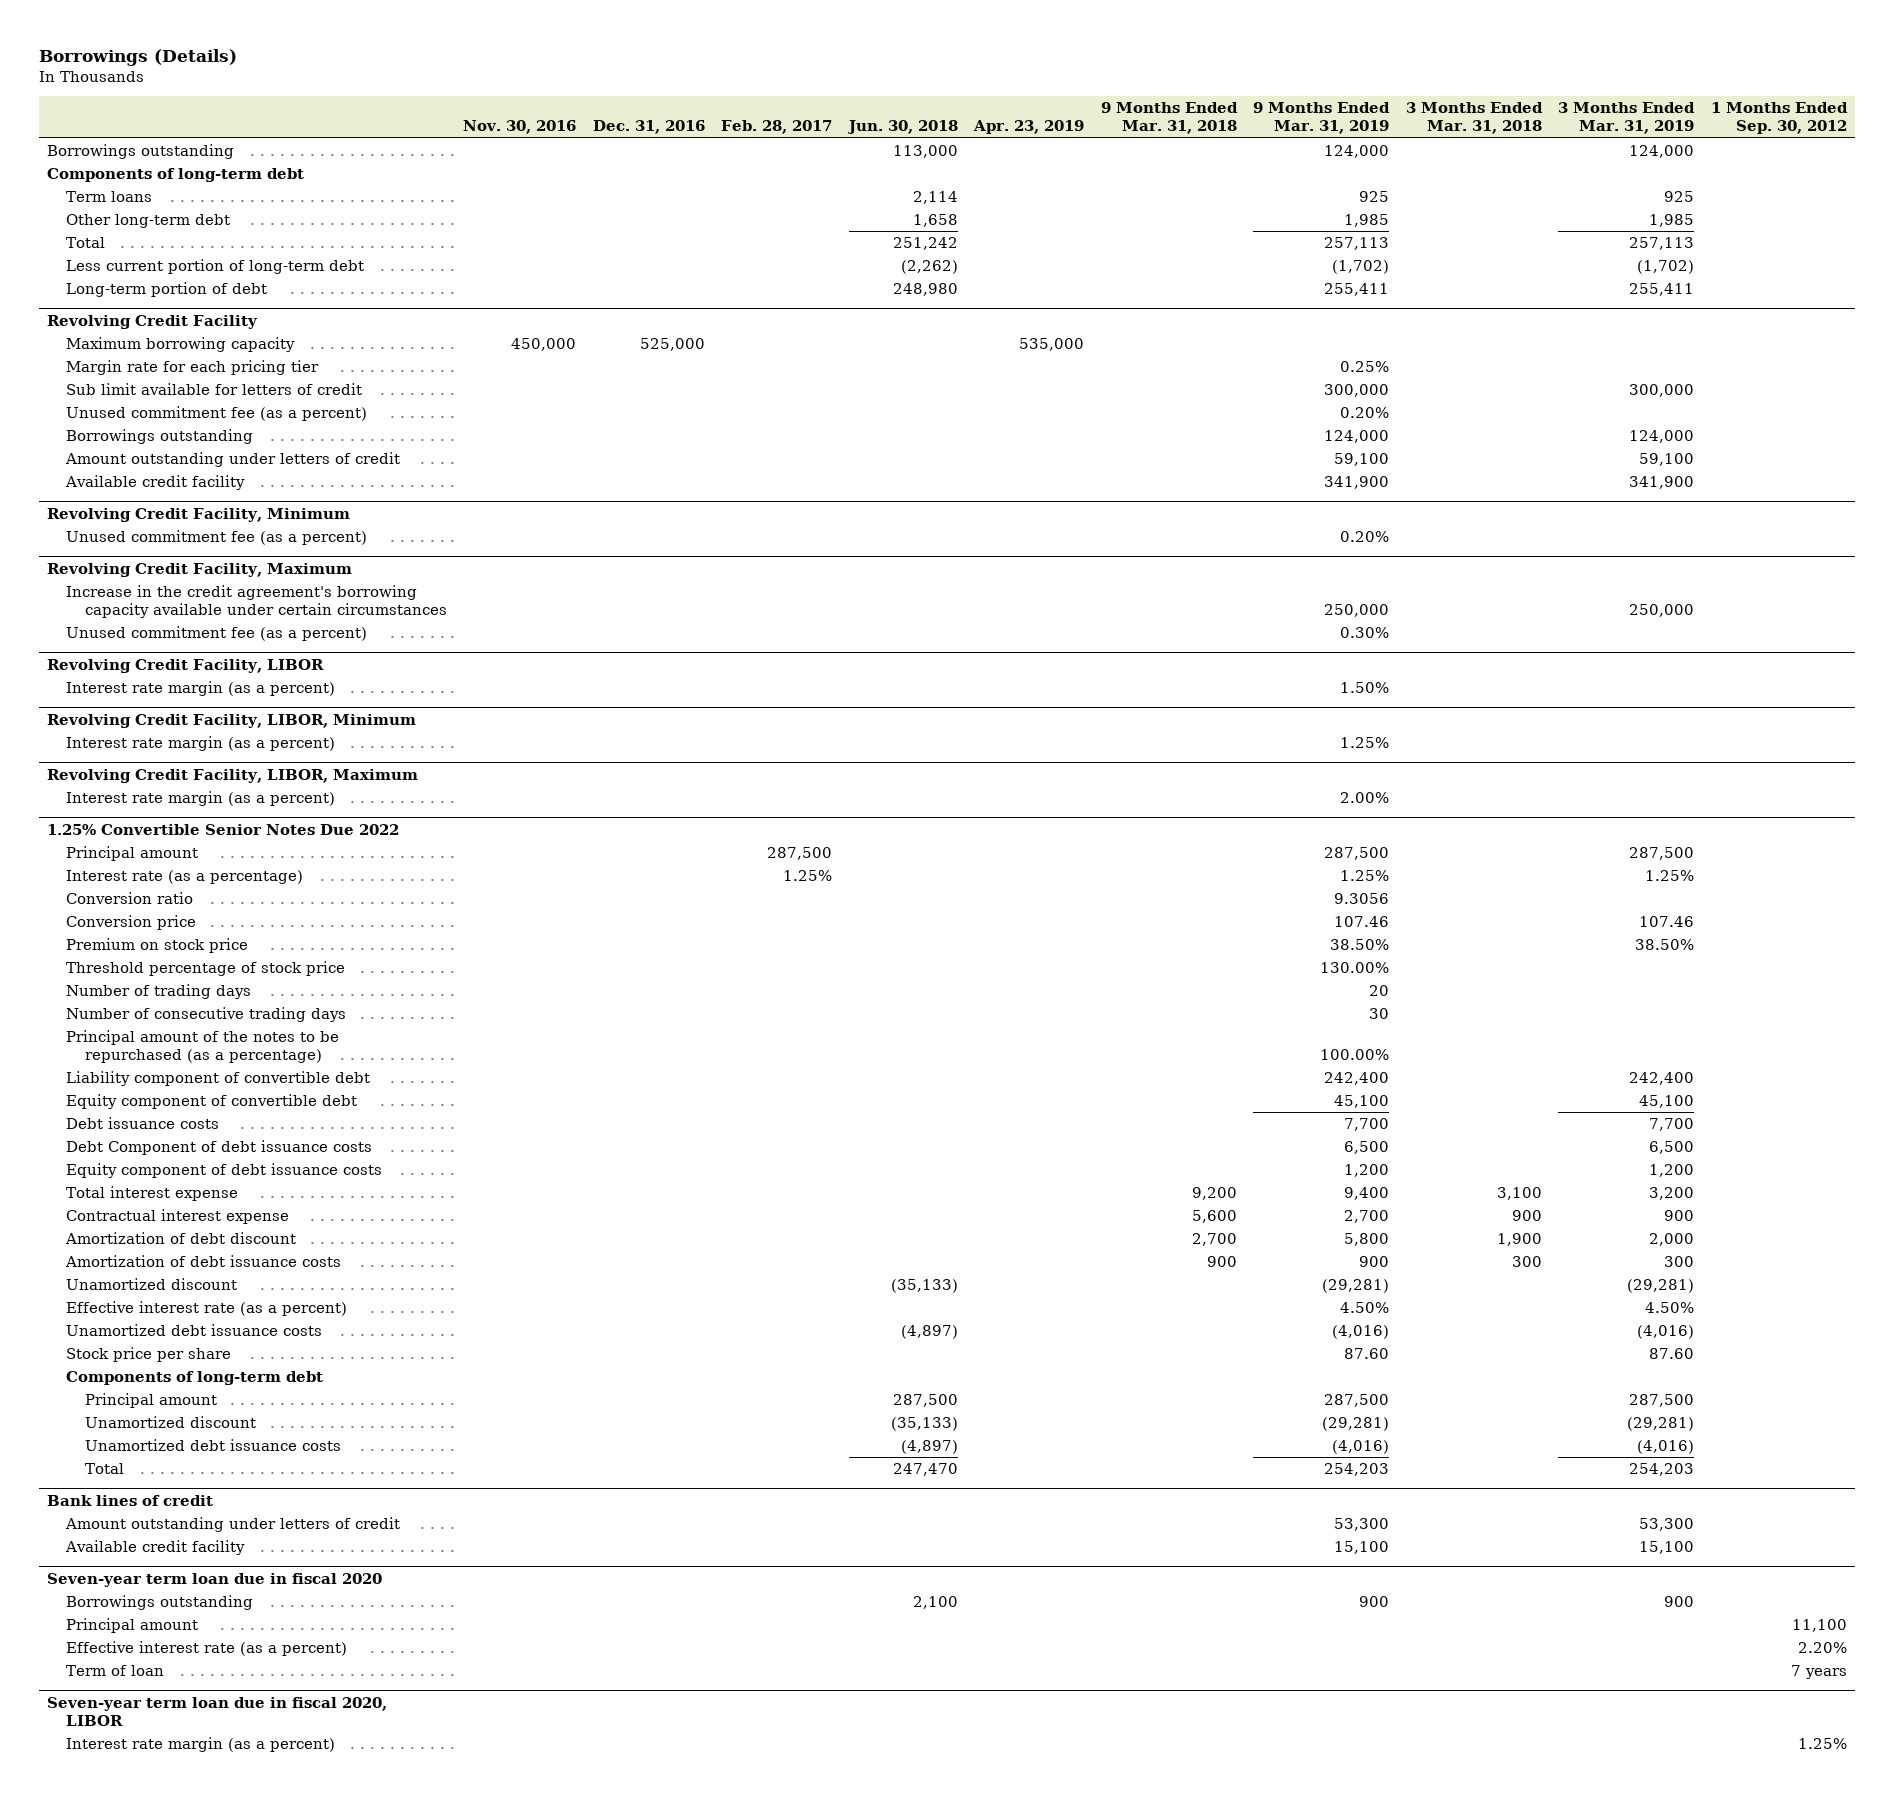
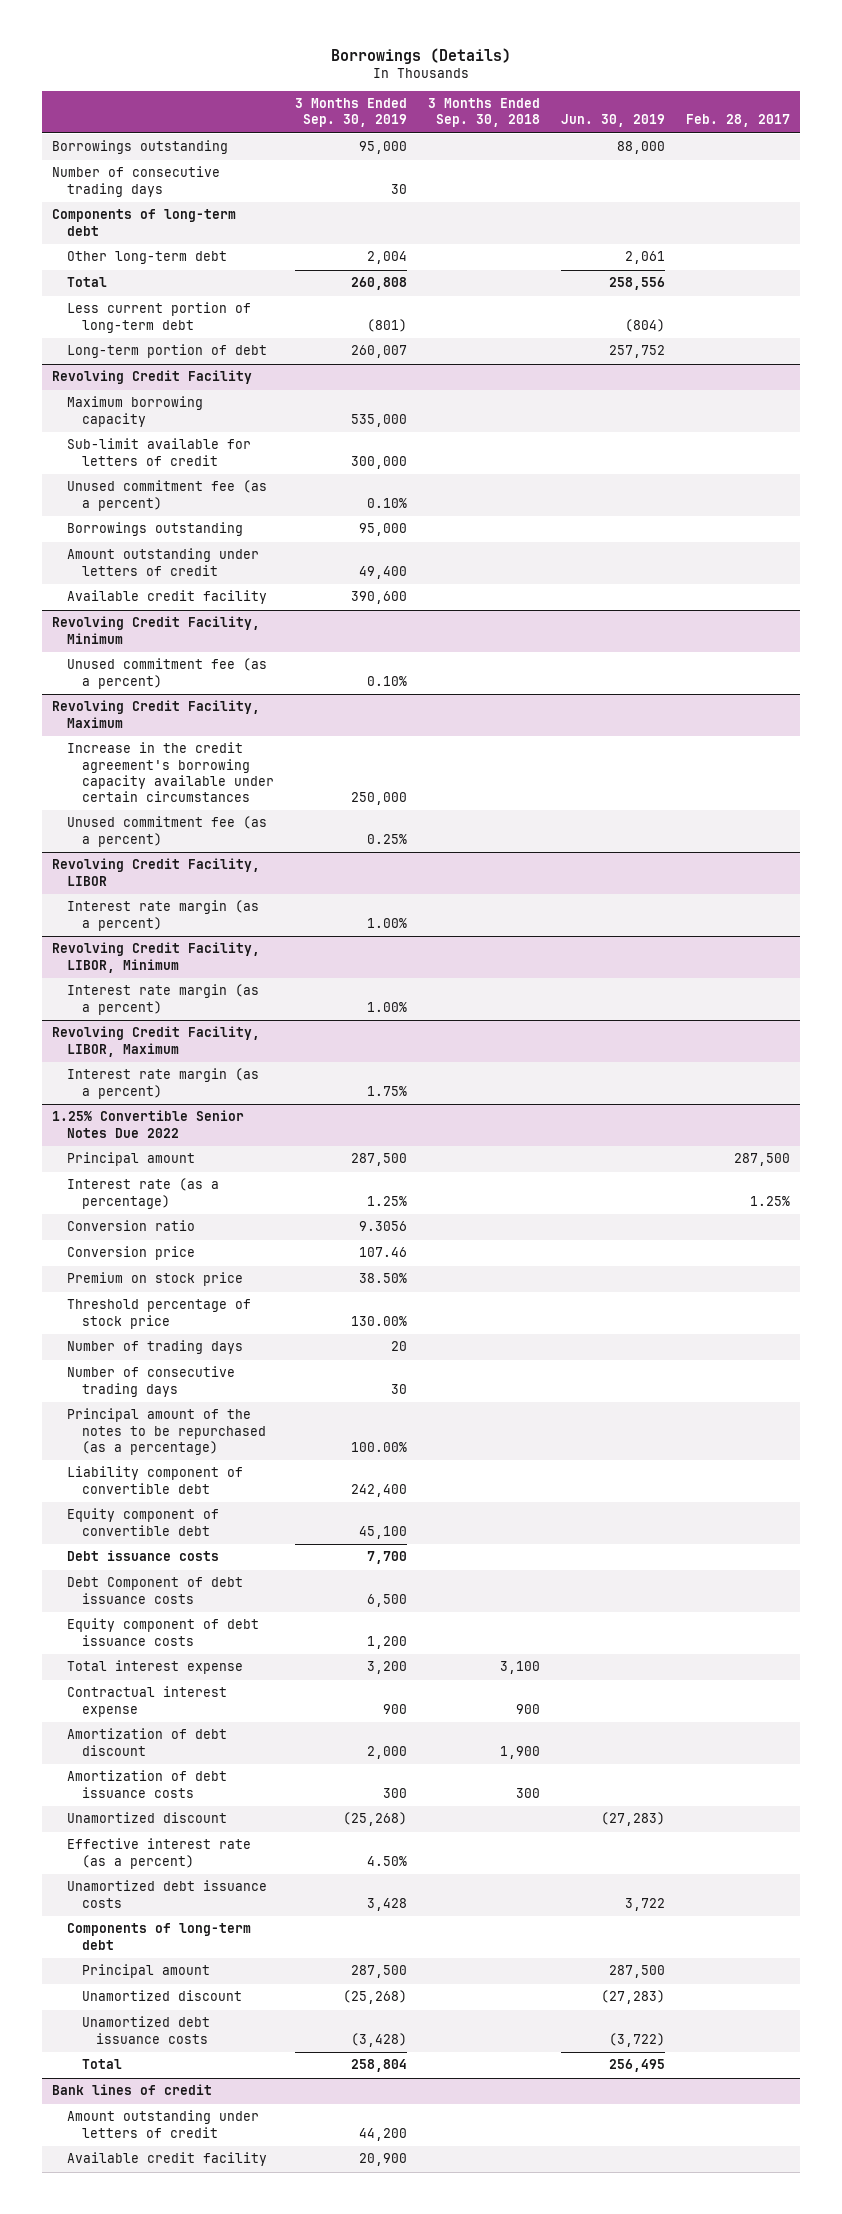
[463,120,577,135] Nov. 30, 2016 -> none
[592,120,705,135] Dec. 31, 2016 -> none
[846,120,958,135] Jun. 30, 2018 -> none
[973,120,1085,135] Apr. 23, 2019 -> none
[1100,102,1238,135] 9 Months Ended Mar. 31, 2018 -> none
[1253,102,1391,135] 9 Months Ended Mar. 31, 2019 -> none
[1405,102,1543,135] 3 Months Ended Mar. 31, 2018 -> none
[1558,102,1696,135] 3 Months Ended Mar. 31, 2019 -> none
[1710,102,1848,135] 1 Months Ended Sep. 30, 2012 -> none
none -> [294,98,407,128] 3 Months Ended Sep. 30, 2019
none -> [427,98,540,128] 3 Months Ended Sep. 30, 2018
none -> [560,114,665,128] Jun. 30, 2019
none -> [52,166,221,197] Number of consecutive trading days
[65,191,152,203] Term loans -> none
[65,360,319,376] Margin rate for each pricing tier -> none
[65,383,362,396] Sub limit available for letters of credit -> [66,438,251,466] Sub-limit available for letters of credit
[65,1347,231,1363] Stock price per share -> none
[47,1572,383,1587] Seven-year term loan due in fiscal 2020 -> none
[65,1595,253,1611] Borrowings outstanding -> none
[65,1618,198,1634] Principal amount -> none
[65,1641,347,1657] Effective interest rate (as a percent) -> none
[65,1665,164,1677] Term of loan -> none
[47,1696,388,1726] Seven-year term loan due in fiscal 2020, LIBOR -> none
[65,1737,335,1753] Interest rate margin (as a percent) -> none

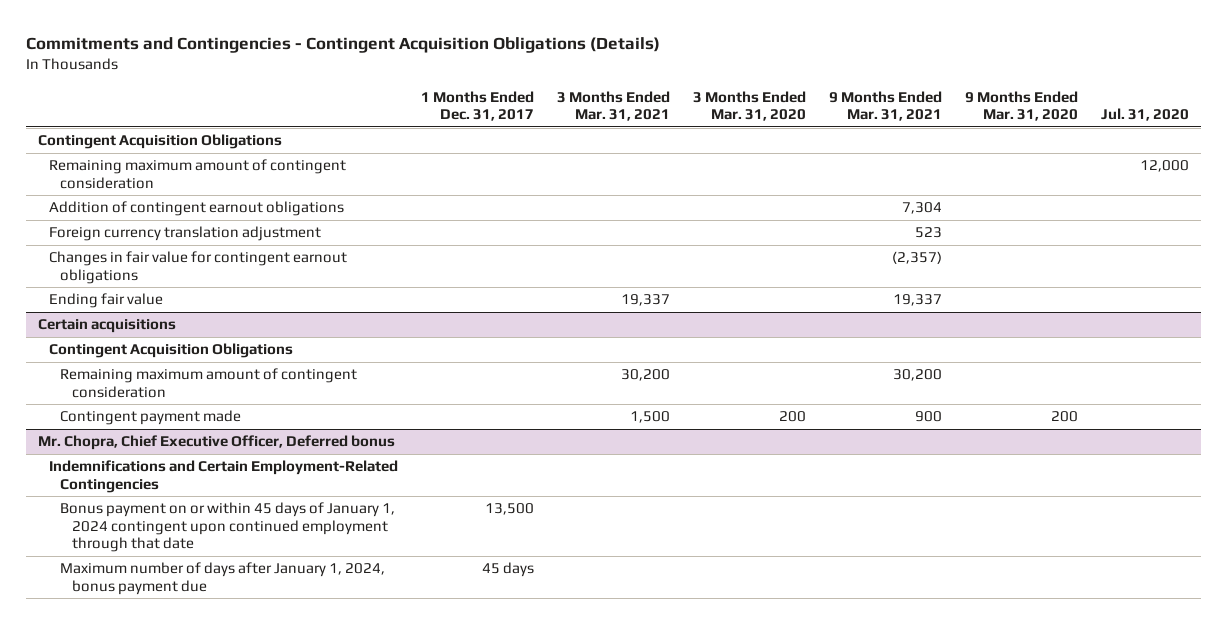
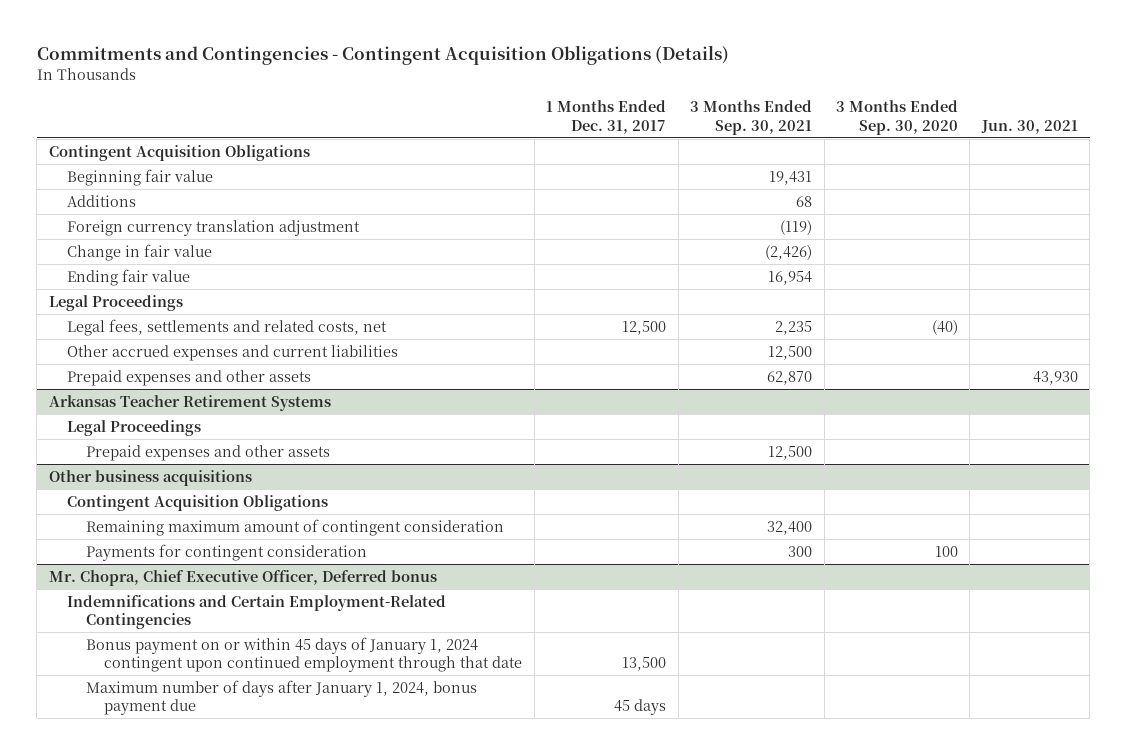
[557,90,671,121] 3 Months Ended Mar. 31, 2021 -> none
[693,90,807,121] 3 Months Ended Mar. 31, 2020 -> none
[829,90,943,121] 9 Months Ended Mar. 31, 2021 -> none
[965,90,1079,121] 9 Months Ended Mar. 31, 2020 -> none
[1101,107,1190,121] Jul. 31, 2020 -> none
none -> [690,99,813,135] 3 Months Ended Sep. 30, 2021
none -> [835,99,958,135] 3 Months Ended Sep. 30, 2020
none -> [980,119,1078,134] Jun. 30, 2021
[49,159,347,189] Remaining maximum amount of contingent consideration -> none
none -> [67,168,214,186] Beginning fair value
[49,201,345,217] Addition of contingent earnout obligations -> [67,194,137,207] Additions
[49,251,348,284] Changes in fair value for contingent earnout obligations -> [67,243,213,261] Change in fair value
none -> [48,294,183,311] Legal Proceedings
none -> [67,318,388,336] Legal fees, settlements and related costs, net
none -> [67,344,399,361] Other accrued expenses and current liabilities
none -> [67,369,312,386] Prepaid expenses and other assets
none -> [48,394,331,411] Arkansas Teacher Retirement Systems
none -> [67,419,202,436] Legal Proceedings
none -> [85,444,330,461] Prepaid expenses and other assets
[37,319,176,334] Certain acquisitions -> [48,469,252,486] Other business acquisitions
[60,410,242,426] Contingent payment made -> [85,543,367,561] Payments for contingent consideration

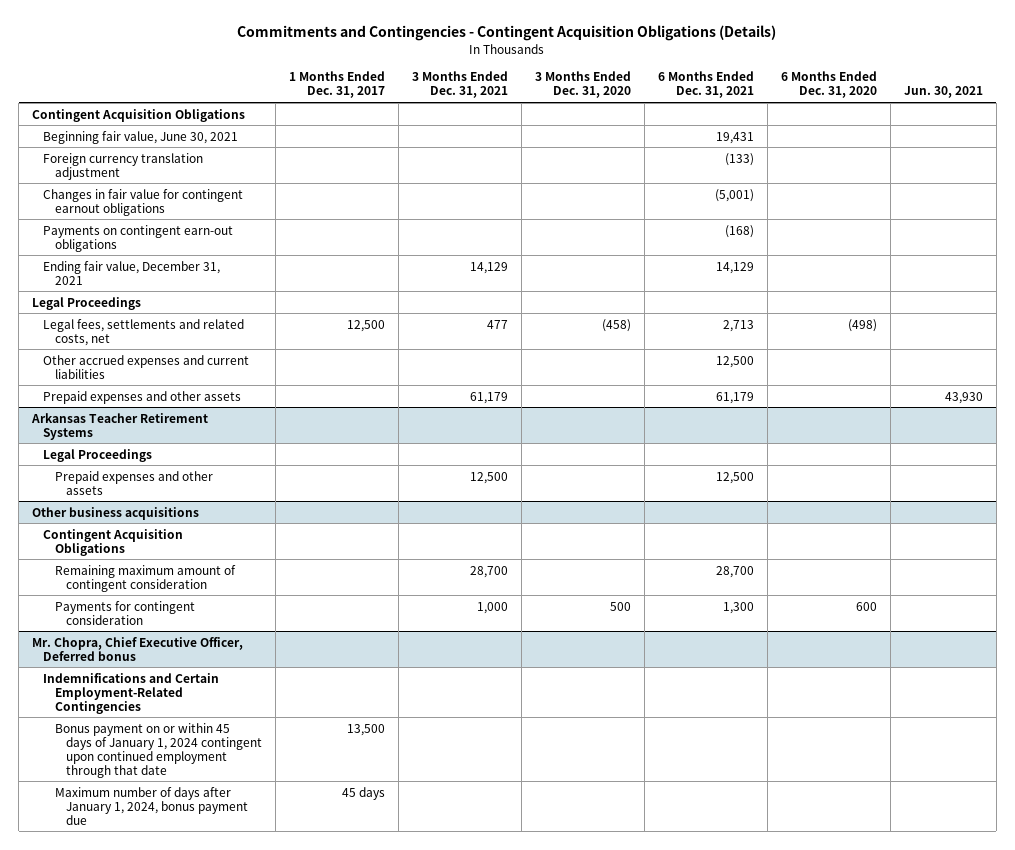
[690,99,813,135] 3 Months Ended Sep. 30, 2021 -> none
[835,99,958,135] 3 Months Ended Sep. 30, 2020 -> none
none -> [411,71,508,99] 3 Months Ended Dec. 31, 2021
none -> [534,71,631,99] 3 Months Ended Dec. 31, 2020
none -> [657,71,754,99] 6 Months Ended Dec. 31, 2021
none -> [780,71,877,99] 6 Months Ended Dec. 31, 2020
[67,194,137,207] Additions -> none
[67,168,214,186] Beginning fair value -> [43,130,239,144] Beginning fair value, June 30, 2021
[67,243,213,261] Change in fair value -> [43,188,244,216] Changes in fair value for contingent earnout obligations
none -> [43,224,234,252] Payments on contingent earn-out obligations
[67,268,191,286] Ending fair value -> [43,260,221,285] Ending fair value, December 31, 2021

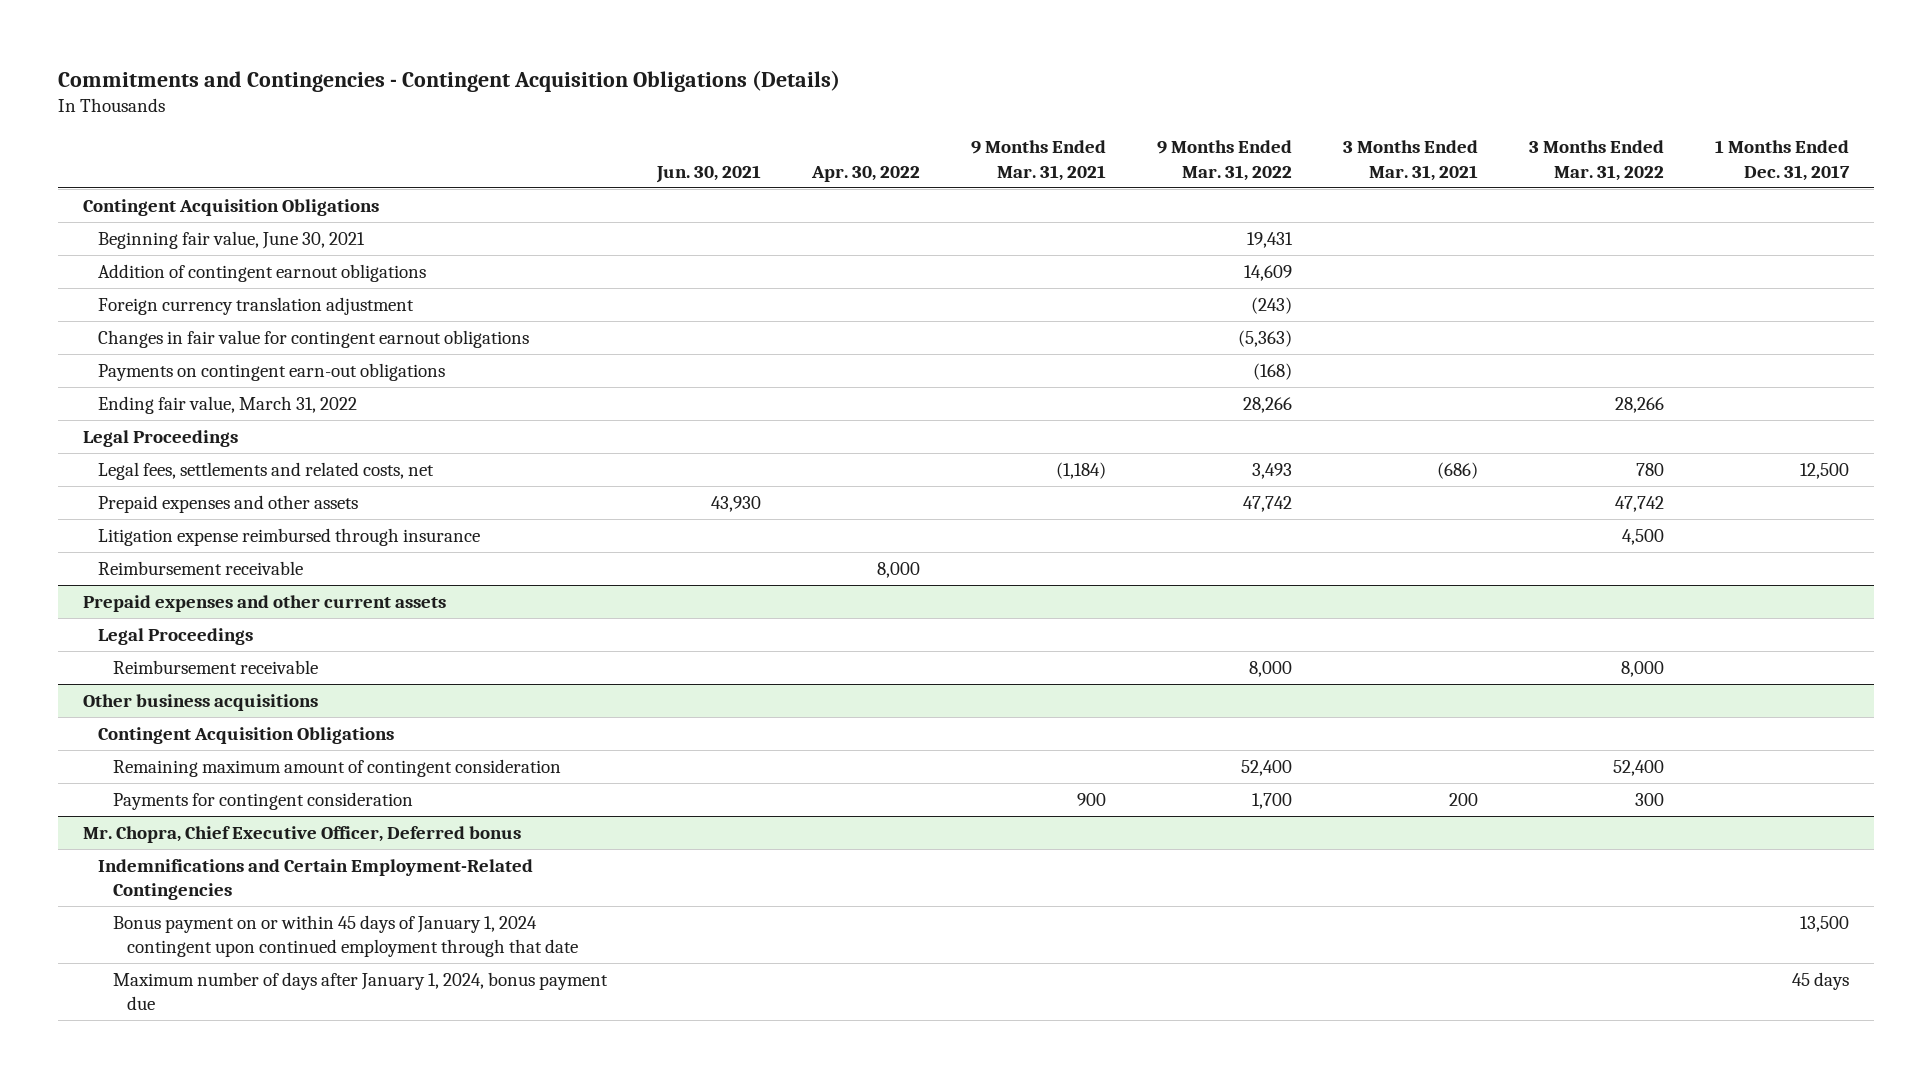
[411,71,508,99] 3 Months Ended Dec. 31, 2021 -> none
[534,71,631,99] 3 Months Ended Dec. 31, 2020 -> none
[657,71,754,99] 6 Months Ended Dec. 31, 2021 -> none
[780,71,877,99] 6 Months Ended Dec. 31, 2020 -> none
none -> [811,165,921,182] Apr. 30, 2022
none -> [971,140,1107,181] 9 Months Ended Mar. 31, 2021
none -> [1156,140,1292,181] 9 Months Ended Mar. 31, 2022
none -> [1342,140,1478,181] 3 Months Ended Mar. 31, 2021
none -> [1528,140,1664,181] 3 Months Ended Mar. 31, 2022
none -> [97,263,426,282] Addition of contingent earnout obligations
[43,260,221,285] Ending fair value, December 31, 2021 -> [97,395,357,414] Ending fair value, March 31, 2022
[43,354,250,379] Other accrued expenses and current liabilities -> none
[31,412,209,440] Arkansas Teacher Retirement Systems -> none
[43,448,153,462] Legal Proceedings -> none
[54,470,213,495] Prepaid expenses and other assets -> none
none -> [97,527,480,546] Litigation expense reimbursed through insurance
none -> [97,560,303,575] Reimbursement receivable
none -> [83,594,447,612] Prepaid expenses and other current assets
none -> [97,627,253,645] Legal Proceedings
none -> [112,659,318,674] Reimbursement receivable

